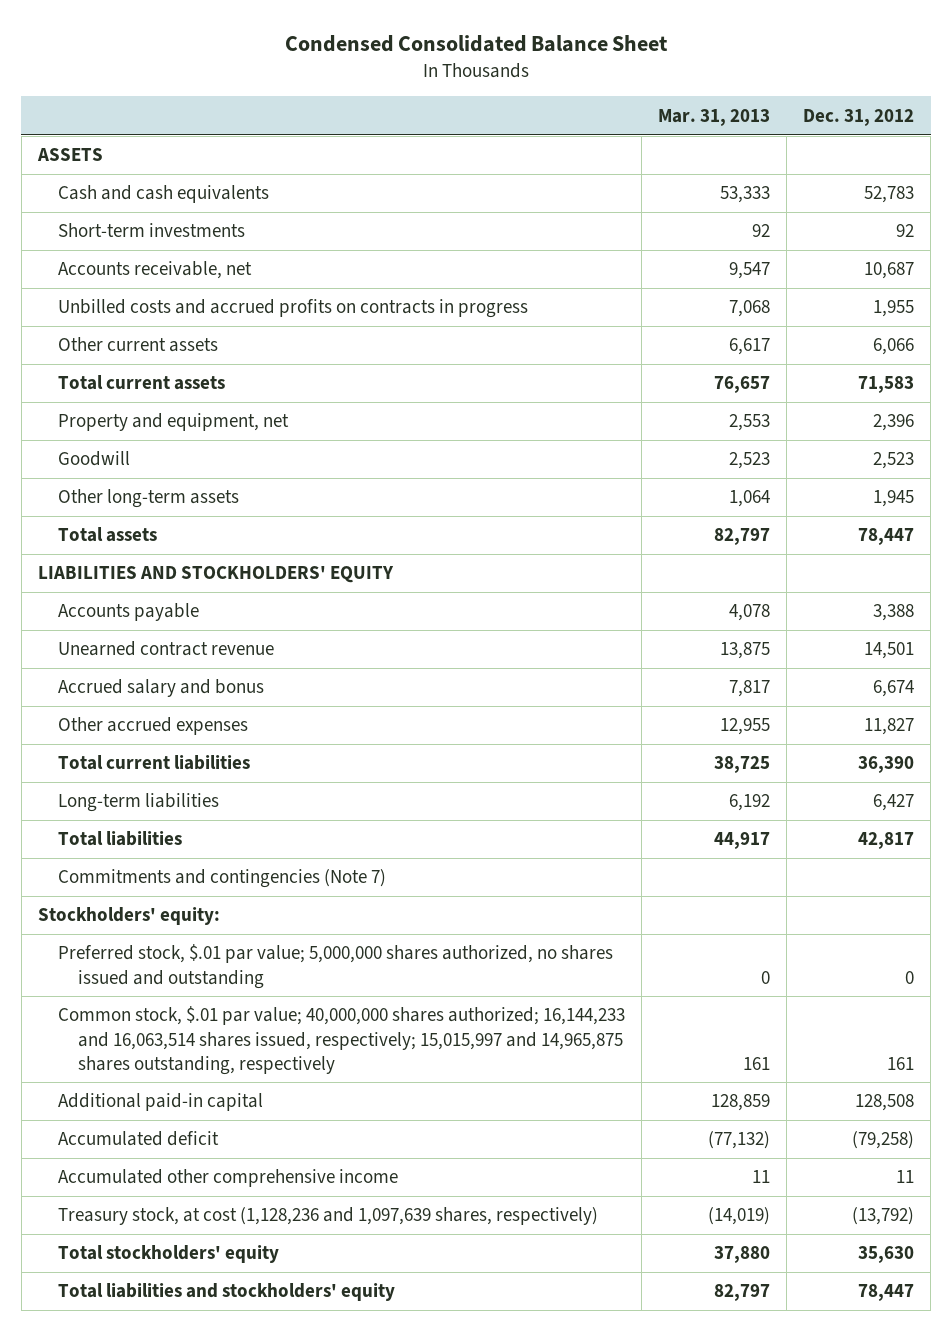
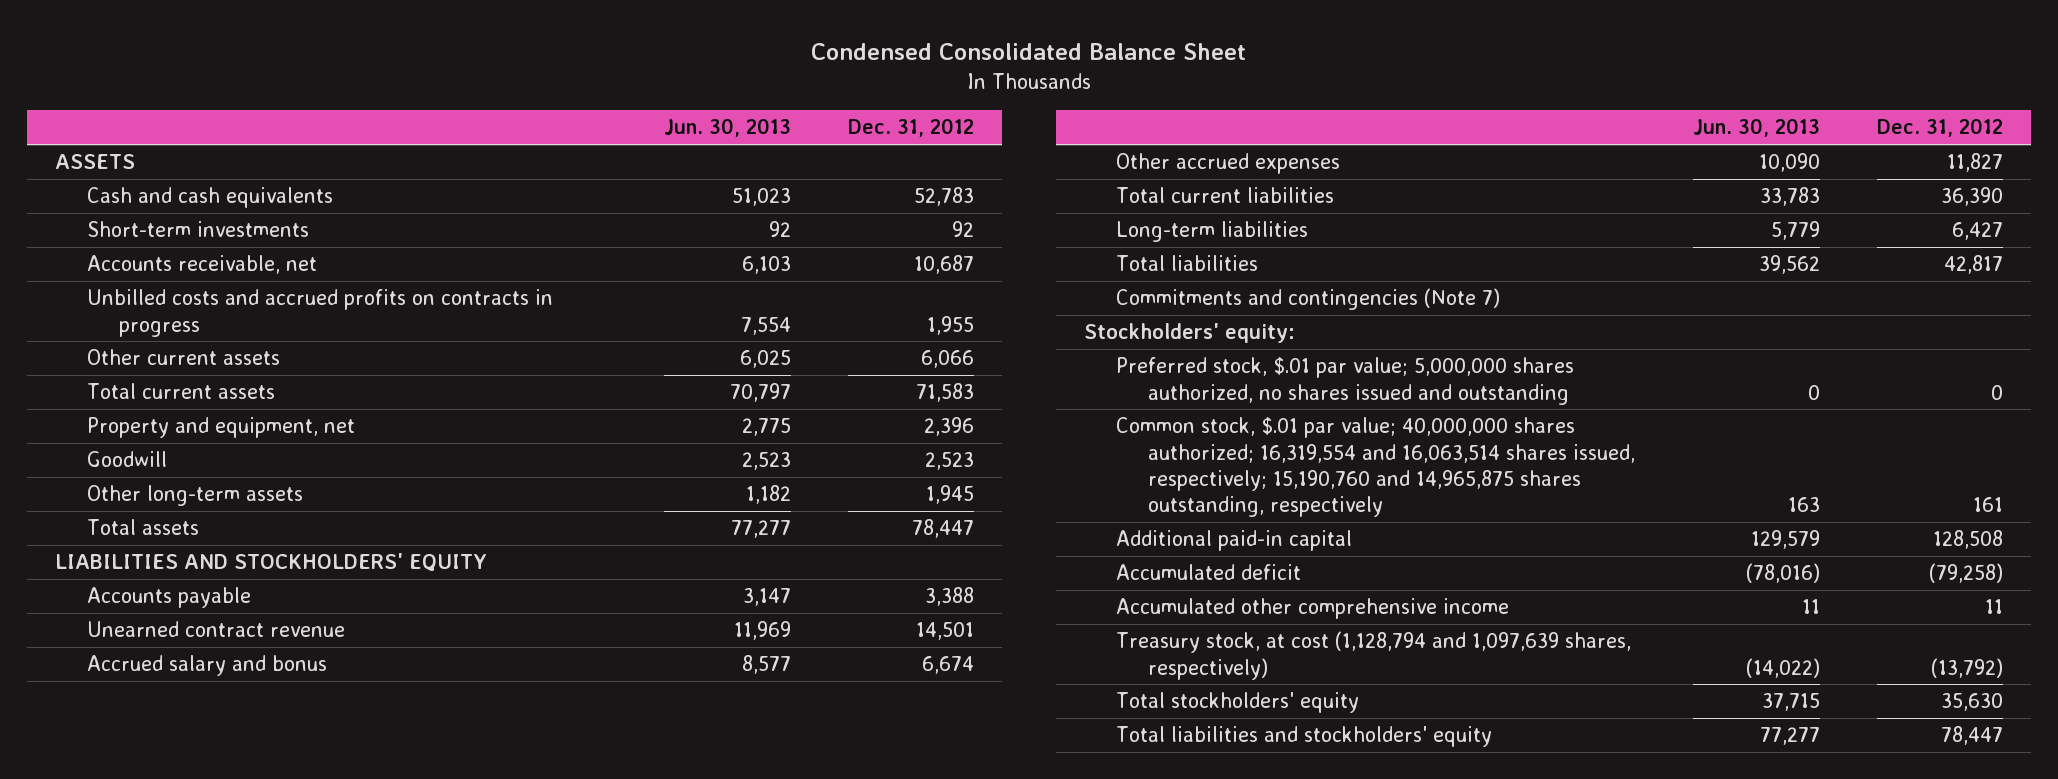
[658,108,771,126] Mar. 31, 2013 -> none
none -> [663,118,791,138] Jun. 30, 2013
[58,1006,626,1075] Common stock, $.01 par value; 40,000,000 shares authorized; 16,144,233 and 16,063,514 shares issued, respectively; 15,015,997 and 14,965,875 shares outstanding, respectively -> [1116,417,1636,517] Common stock, $.01 par value; 40,000,000 shares authorized; 16,319,554 and 16,063,514 shares issued, respectively; 15,190,760 and 14,965,875 shares outstanding, respectively
[58,1207,599,1226] Treasury stock, at cost (1,128,236 and 1,097,639 shares, respectively) -> [1116,631,1632,680] Treasury stock, at cost (1,128,794 and 1,097,639 shares, respectively)

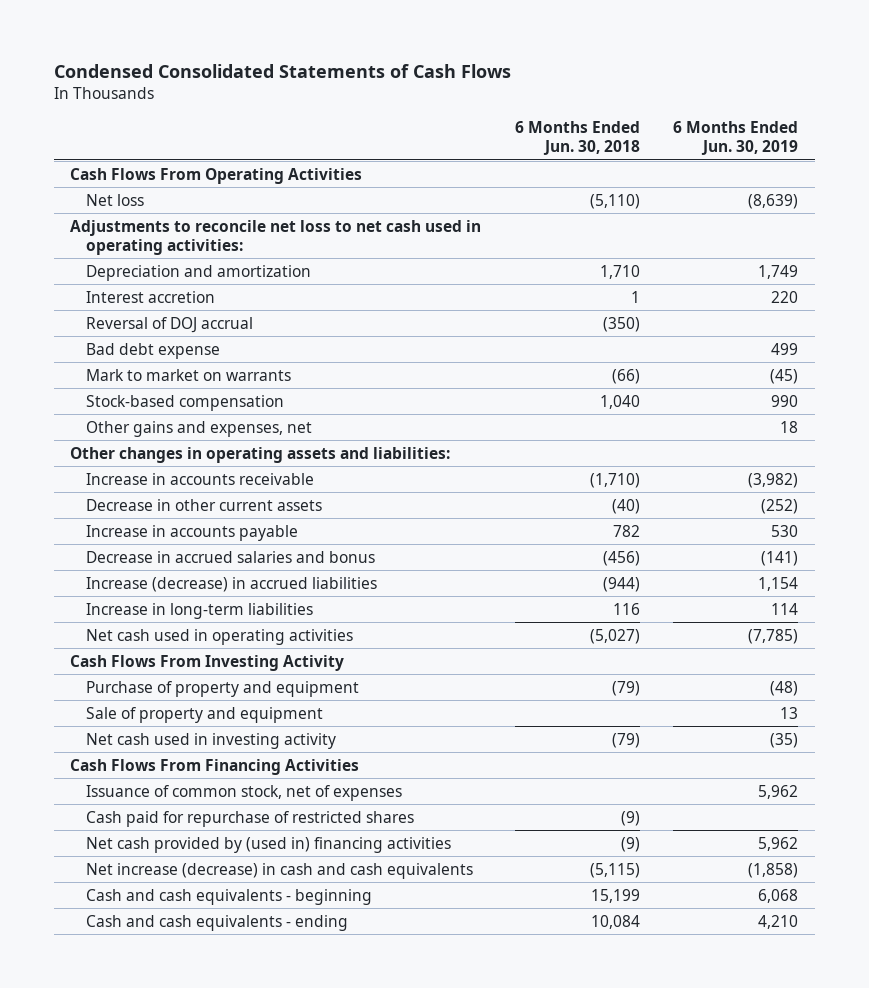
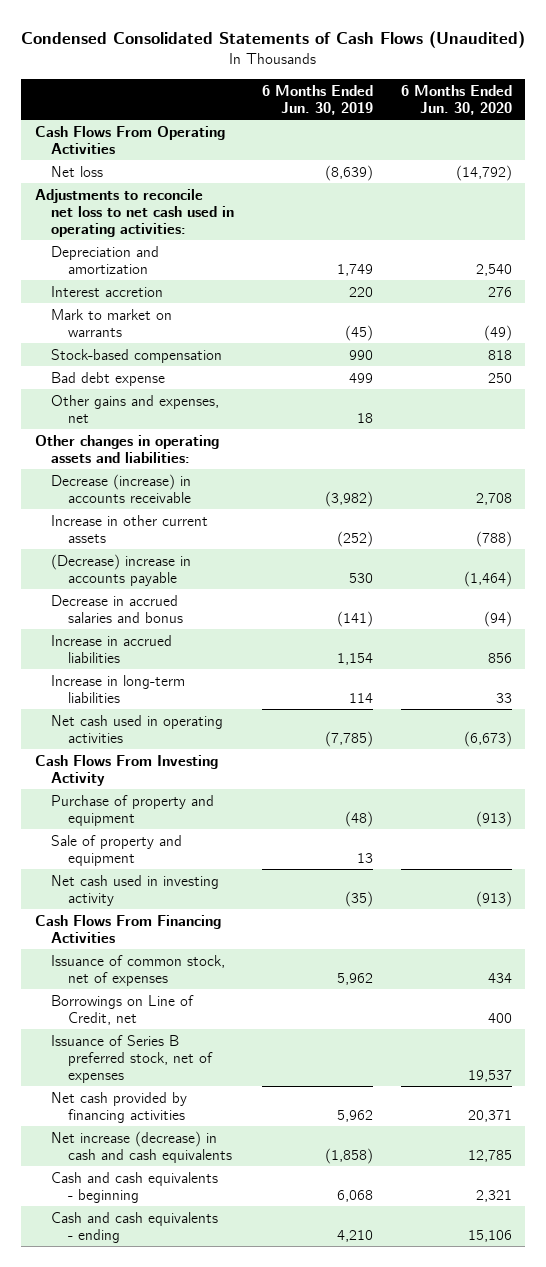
[53,63,511,78] Condensed Consolidated Statements of Cash Flows -> [21,30,526,48] Condensed Consolidated Statements of Cash Flows (Unaudited)
[514,121,640,156] 6 Months Ended Jun. 30, 2018 -> none
none -> [400,84,512,115] 6 Months Ended Jun. 30, 2020
[85,316,253,333] Reversal of DOJ accrual -> none
[85,342,220,359] Bad debt expense -> [51,371,166,386] Bad debt expense
[85,472,314,485] Increase in accounts receivable -> [51,473,192,503] Decrease (increase) in accounts receivable
[85,498,322,511] Decrease in other current assets -> [51,514,209,543] Increase in other current assets
[85,524,298,541] Increase in accounts payable -> [51,553,192,586] (Decrease) increase in accounts payable
[85,576,377,592] Increase (decrease) in accrued liabilities -> [51,634,173,663] Increase in accrued liabilities
[85,810,414,827] Cash paid for repurchase of restricted shares -> none
none -> [51,994,195,1025] Borrowings on Line of Credit, net
none -> [51,1034,213,1083] Issuance of Series B preferred stock, net of expenses
[85,836,451,853] Net cash provided by (used in) financing activities -> [51,1091,188,1123] Net cash provided by financing activities

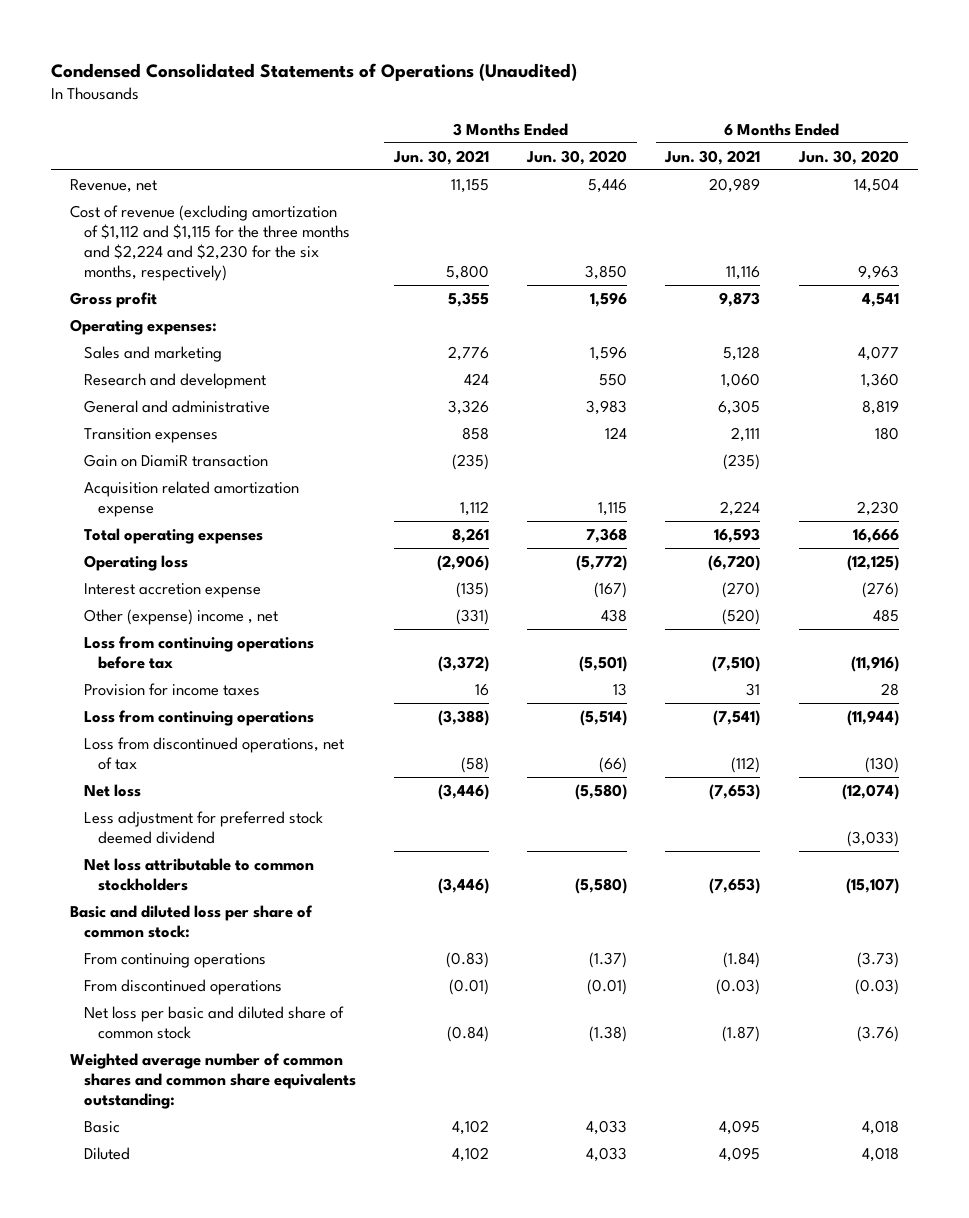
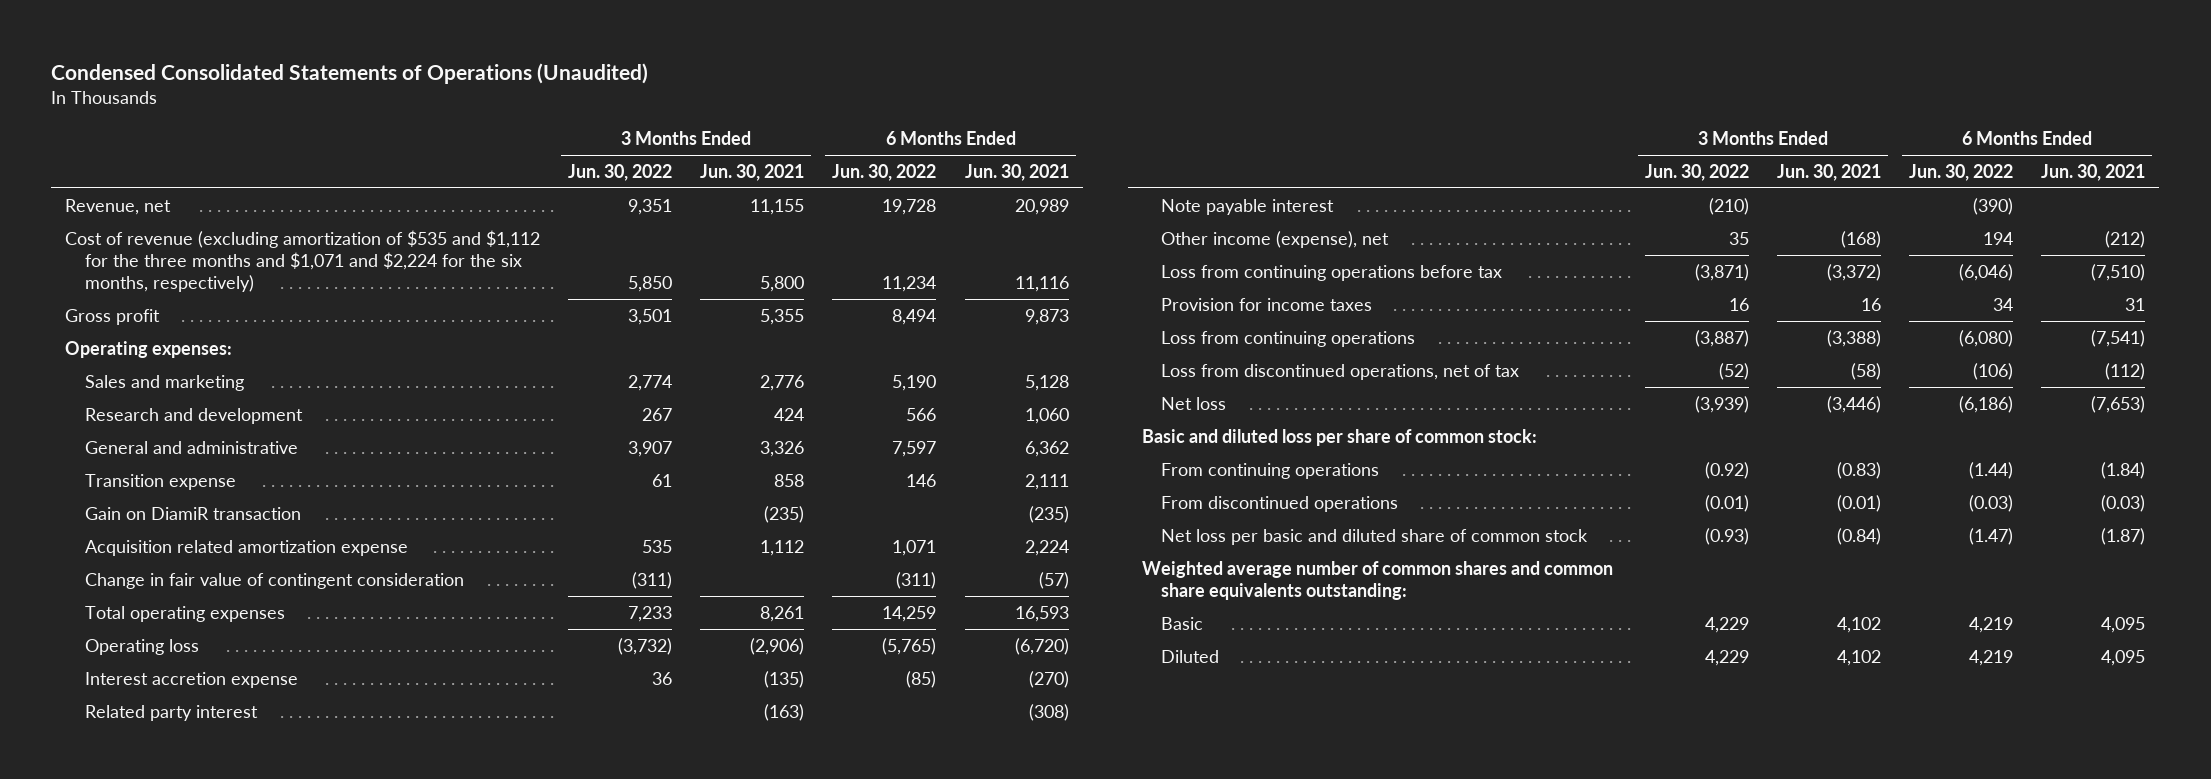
[526,149,628,165] Jun. 30, 2020 -> none
[797,149,899,165] Jun. 30, 2020 -> none
none -> [568,163,673,181] Jun. 30, 2022
none -> [832,163,937,181] Jun. 30, 2022
[70,204,350,281] Cost of revenue (excluding amortization of $1,112 and $1,115 for the three months and $2,224 and $2,230 for the six months, respectively) -> [65,229,541,293] Cost of revenue (excluding amortization of $535 and $1,112 for the three months and $1,071 and $2,224 for the six months, respectively)
[718,399,761,415] 6,305 -> [1024,440,1069,457] 6,362
[83,427,218,443] Transition expenses -> [84,473,236,490] Transition expense
none -> [84,572,464,589] Change in fair value of contingent consideration
none -> [84,704,258,721] Related party interest
none -> [1161,198,1335,215] Note payable interest
[83,608,278,625] Other (expense) income , net -> [1161,230,1390,248] Other income (expense), net
[456,608,490,625] (331) -> [1841,230,1882,248] (168)
[722,608,761,625] (520) -> [2105,230,2146,248] (212)
[83,810,323,844] Less adjustment for preferred stock deemed dividend -> none
[83,857,314,891] Net loss attributable to common stockholders -> none

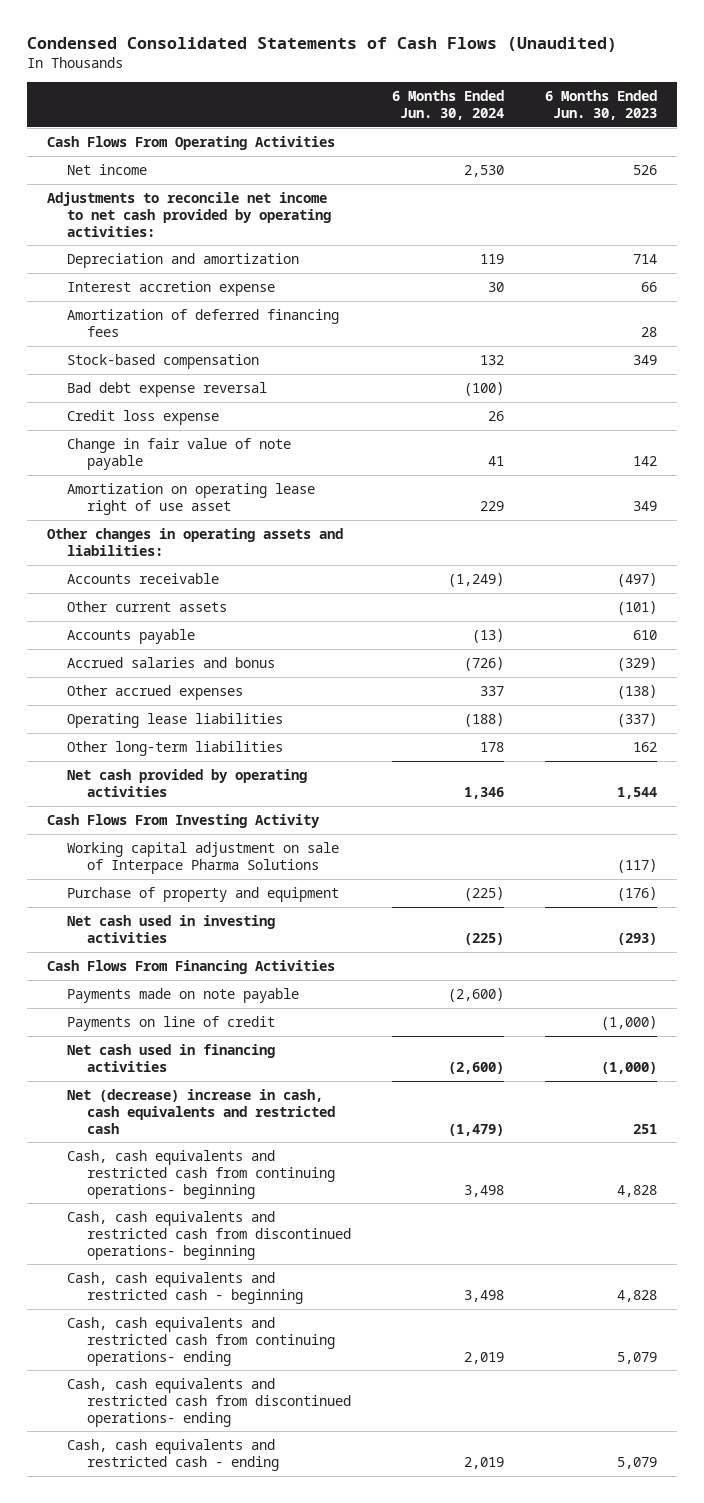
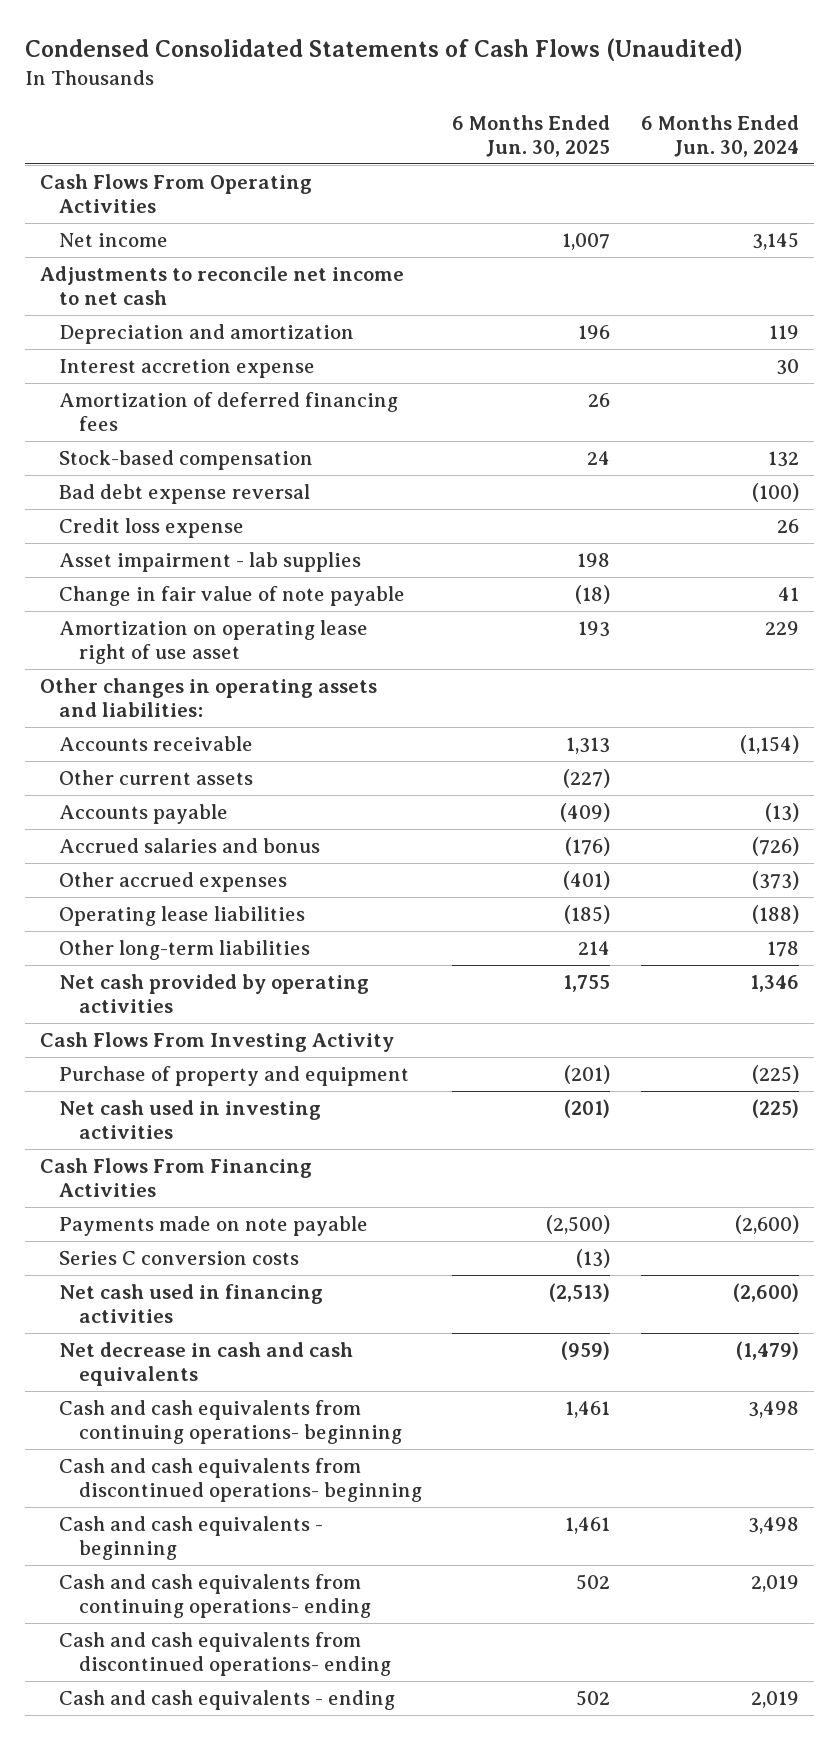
[544,90,657,121] 6 Months Ended Jun. 30, 2023 -> none
none -> [452,114,611,157] 6 Months Ended Jun. 30, 2025
[463,165,504,178] 2,530 -> [751,232,799,251] 3,145
[47,192,331,237] Adjustments to reconcile net income to net cash provided by operating activities: -> [40,266,405,306] Adjustments to reconcile net income to net cash
none -> [59,552,362,573] Asset impairment - lab supplies
[447,573,504,588] (1,249) -> [739,735,799,755] (1,154)
[479,686,504,697] 337 -> [751,871,799,891] (373)
[66,842,339,874] Working capital adjustment on sale of Interpace Pharma Solutions -> none
[66,1016,275,1032] Payments on line of credit -> none
none -> [59,1251,300,1266] Series C conversion costs
[66,1089,335,1134] Net (decrease) increase in cash, cash equivalents and restricted cash -> [59,1342,354,1387] Net decrease in cash and cash equivalents
[66,1150,335,1199] Cash, cash equivalents and restricted cash from continuing operations- beginning -> [59,1400,402,1445] Cash and cash equivalents from continuing operations- beginning
[66,1211,351,1260] Cash, cash equivalents and restricted cash from discontinued operations- beginning -> [59,1458,422,1503] Cash and cash equivalents from discontinued operations- beginning
[66,1272,303,1304] Cash, cash equivalents and restricted cash - beginning -> [59,1516,324,1561] Cash and cash equivalents - beginning
[66,1317,335,1366] Cash, cash equivalents and restricted cash from continuing operations- ending -> [59,1574,371,1619] Cash and cash equivalents from continuing operations- ending
[66,1378,351,1427] Cash, cash equivalents and restricted cash from discontinued operations- ending -> [59,1632,391,1677] Cash and cash equivalents from discontinued operations- ending
[66,1439,279,1471] Cash, cash equivalents and restricted cash - ending -> [59,1690,396,1711] Cash and cash equivalents - ending

